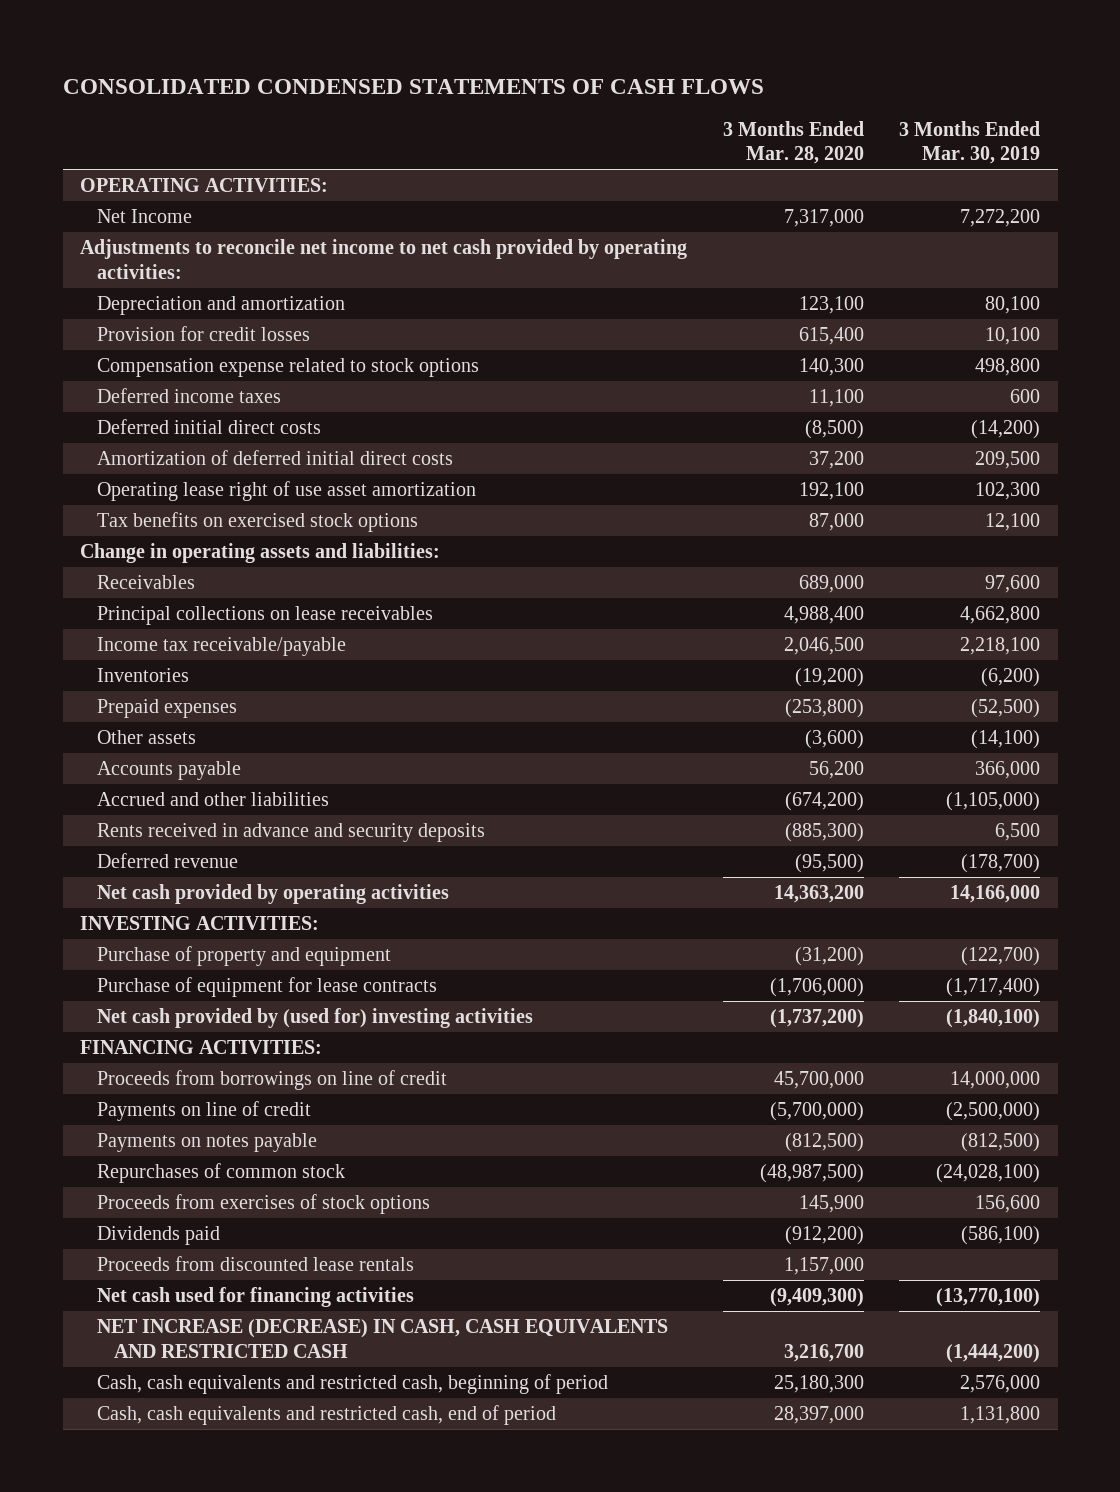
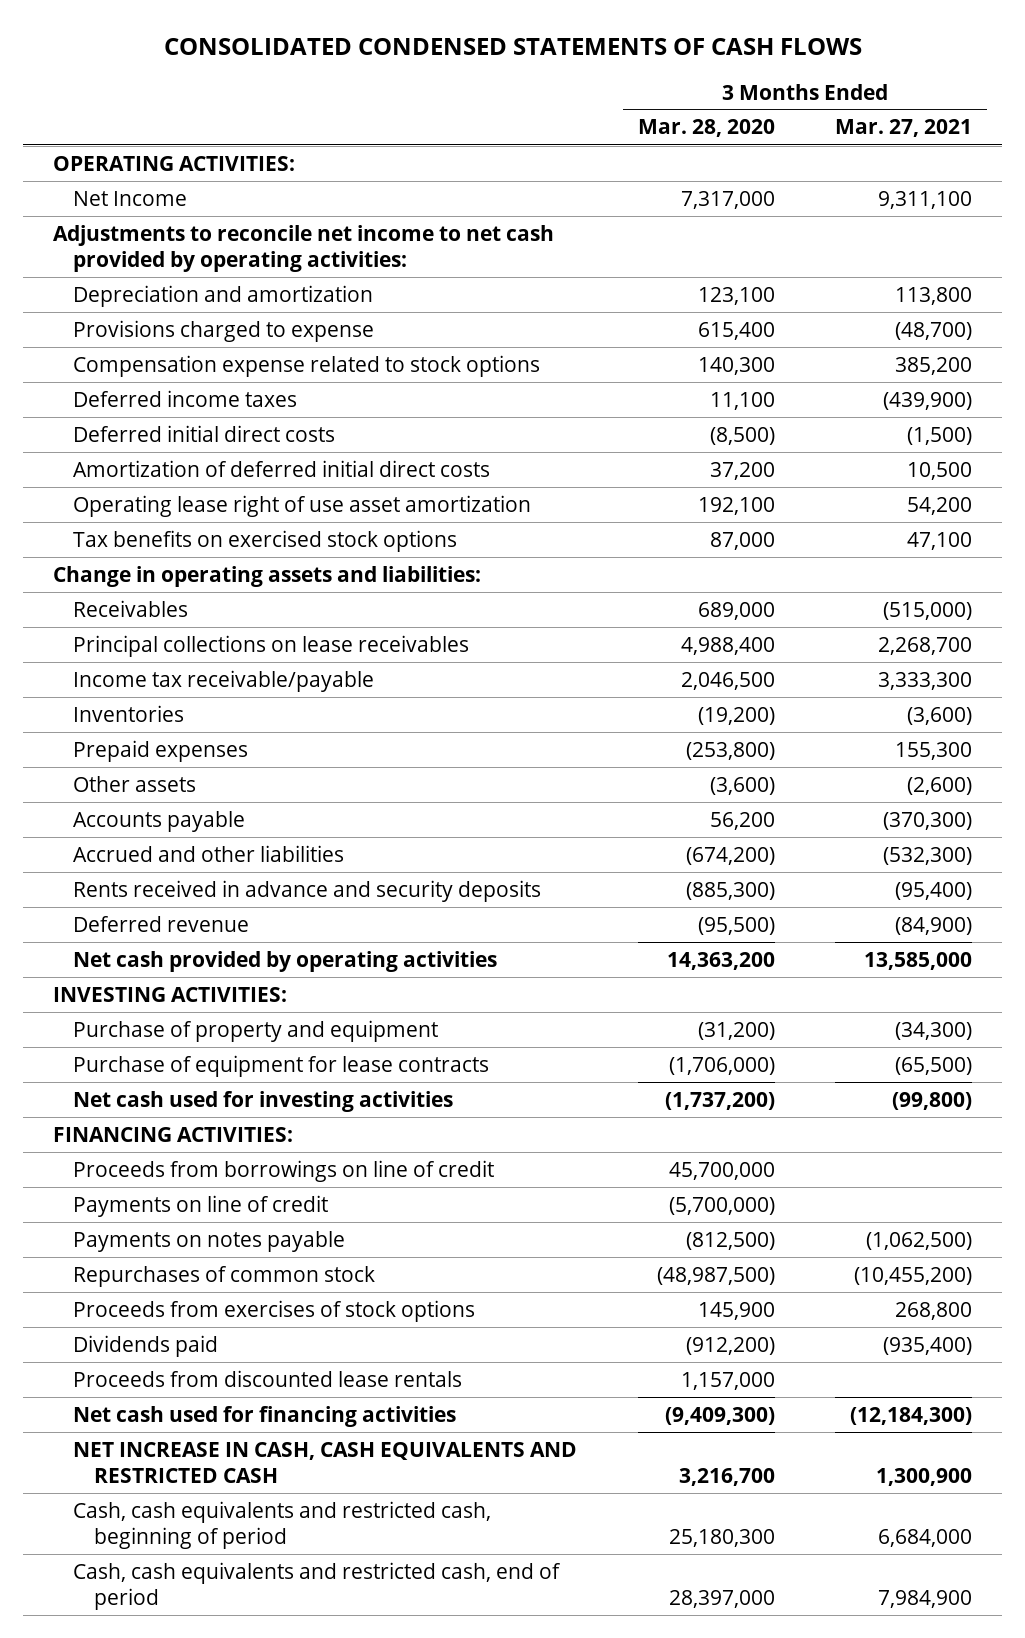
[899,120,1041,165] 3 Months Ended Mar. 30, 2019 -> none
none -> [834,119,972,138] Mar. 27, 2021
[96,326,310,342] Provision for credit losses -> [73,319,375,342] Provisions charged to expense
[96,1008,533,1029] Net cash provided by (used for) investing activities -> [73,1090,454,1112] Net cash used for investing activities
[96,1319,668,1358] NET INCREASE (DECREASE) IN CASH, CASH EQUIVALENTS AND RESTRICTED CASH -> [73,1441,578,1483] NET INCREASE IN CASH, CASH EQUIVALENTS AND RESTRICTED CASH

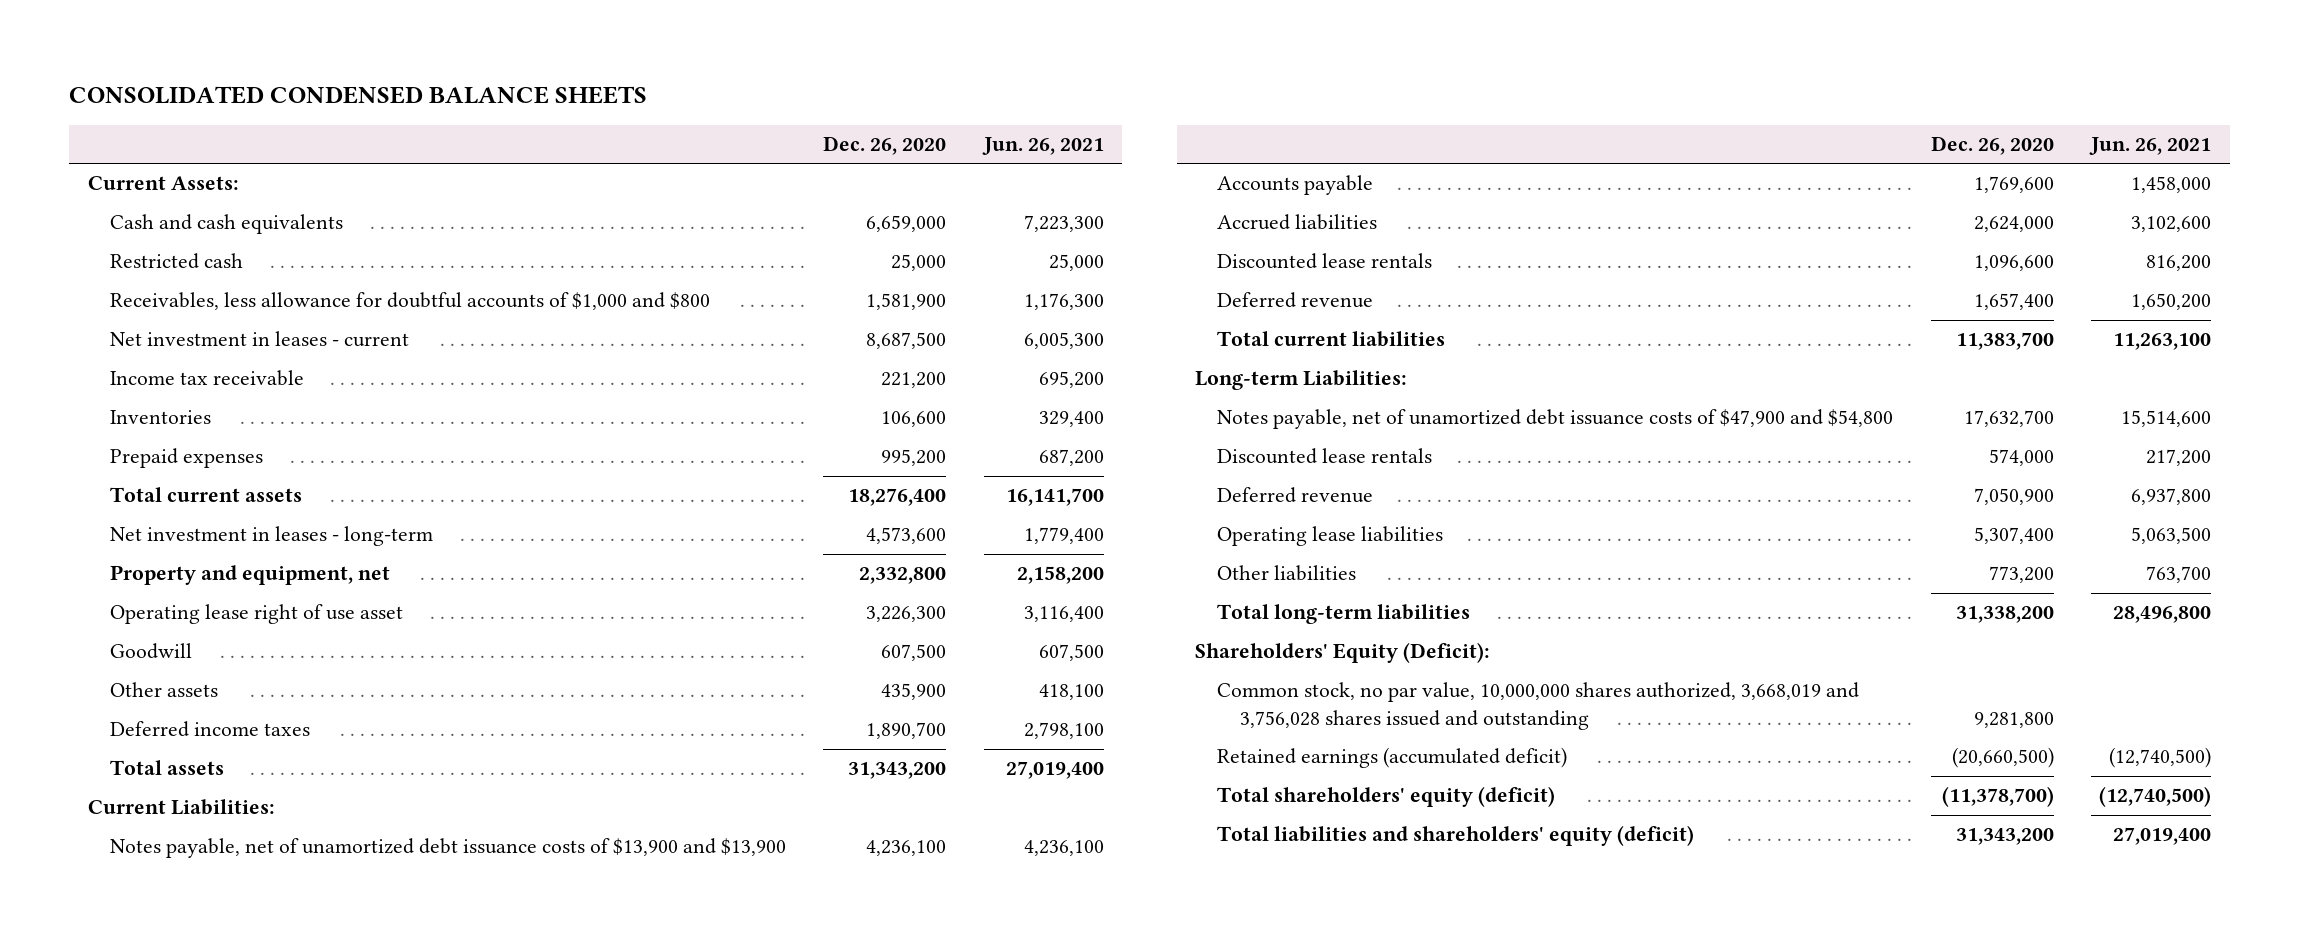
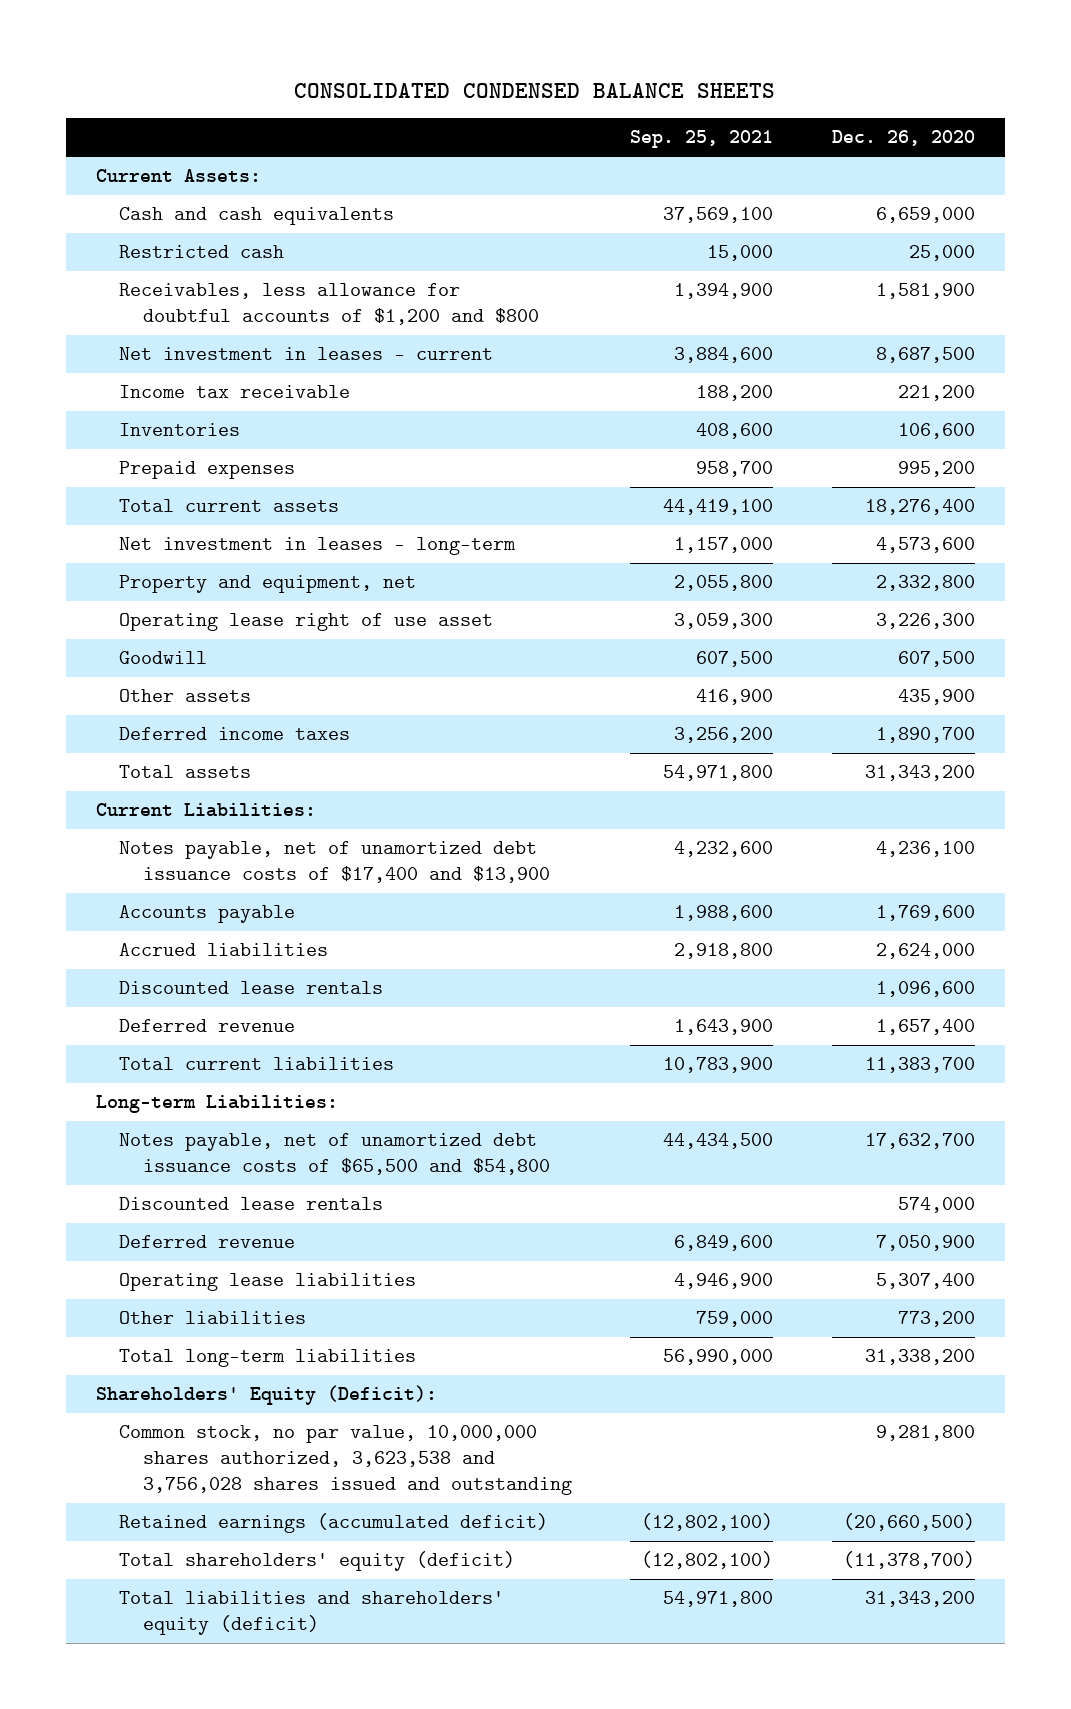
[981,136,1104,155] Jun. 26, 2021 -> none
none -> [630,130,774,149] Sep. 25, 2021
[110,292,711,311] Receivables, less allowance for doubtful accounts of $1,000 and $800 -> [119,283,539,326] Receivables, less allowance for doubtful accounts of $1,200 and $800
[110,838,787,859] Notes payable, net of unamortized debt issuance costs of $13,900 and $13,900 -> [119,841,550,884] Notes payable, net of unamortized debt issuance costs of $17,400 and $13,900
[1217,409,1894,430] Notes payable, net of unamortized debt issuance costs of $47,900 and $54,800 -> [119,1133,550,1176] Notes payable, net of unamortized debt issuance costs of $65,500 and $54,800
[1217,682,1860,730] Common stock, no par value, 10,000,000 shares authorized, 3,668,019 and 3,756,028 shares issued and outstanding -> [119,1425,572,1495] Common stock, no par value, 10,000,000 shares authorized, 3,623,538 and 3,756,028 shares issued and outstanding

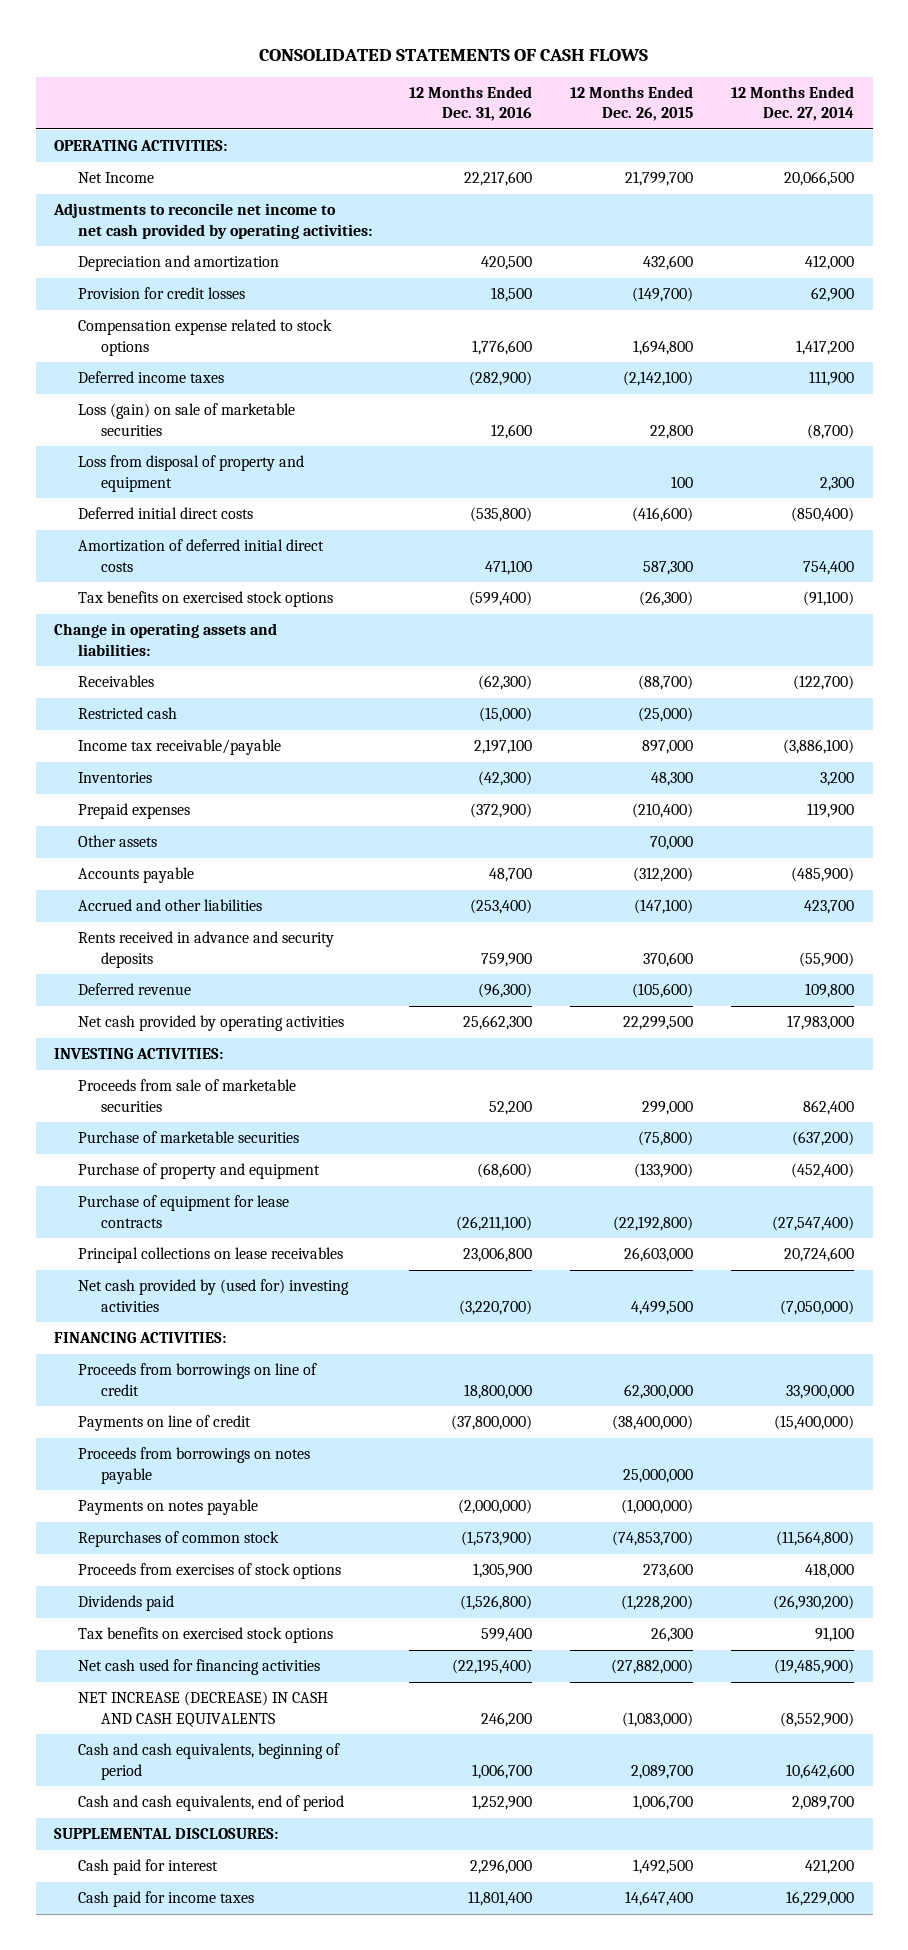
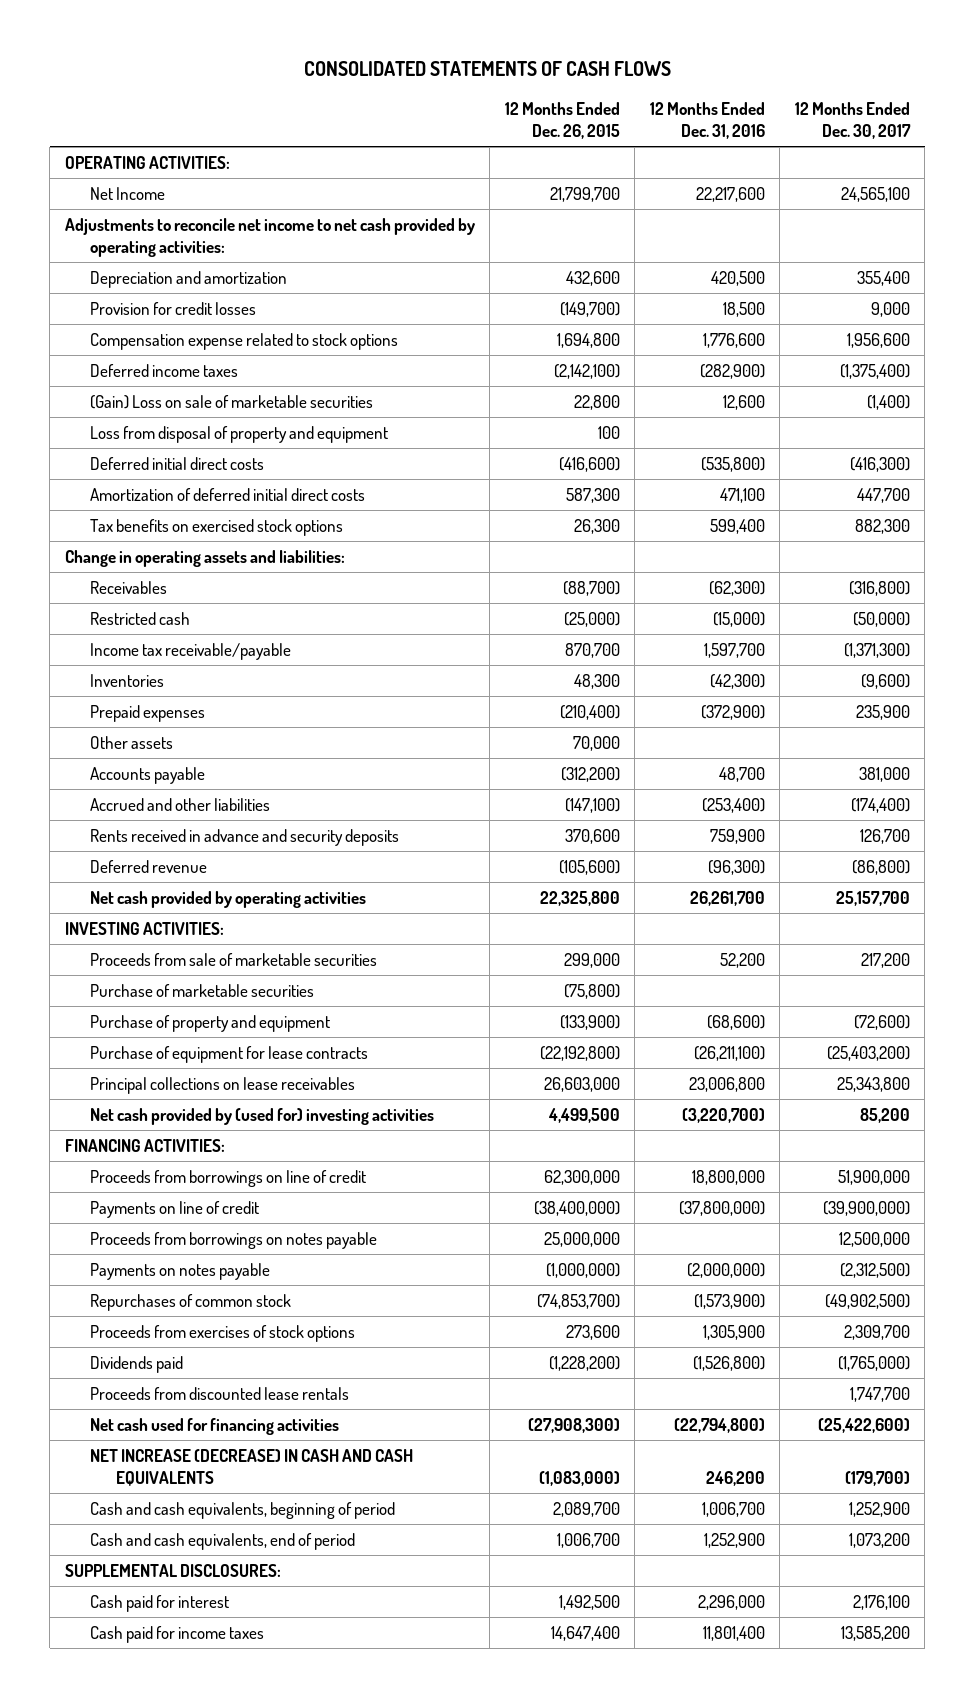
[730,86,854,122] 12 Months Ended Dec. 27, 2014 -> none
none -> [794,102,911,139] 12 Months Ended Dec. 30, 2017
[77,403,295,436] Loss (gain) on sale of marketable securities -> [90,394,374,409] (Gain) Loss on sale of marketable securities
[77,591,333,608] Tax benefits on exercised stock options -> none
[77,1627,333,1644] Tax benefits on exercised stock options -> [90,518,344,536] Tax benefits on exercised stock options
[474,739,533,755] 2,197,100 -> [703,642,765,658] 1,597,700
[642,740,694,755] 897,000 -> [564,642,620,658] 870,700
[463,1015,533,1031] 25,662,300 -> [689,890,765,906] 26,261,700
[623,1016,694,1031] 22,299,500 -> [539,890,620,906] 22,325,800
none -> [90,1386,350,1400] Proceeds from discounted lease rentals
[452,1659,533,1675] (22,195,400) -> [673,1417,765,1433] (22,794,800)
[611,1659,694,1675] (27,882,000) -> [527,1417,620,1433] (27,908,300)

